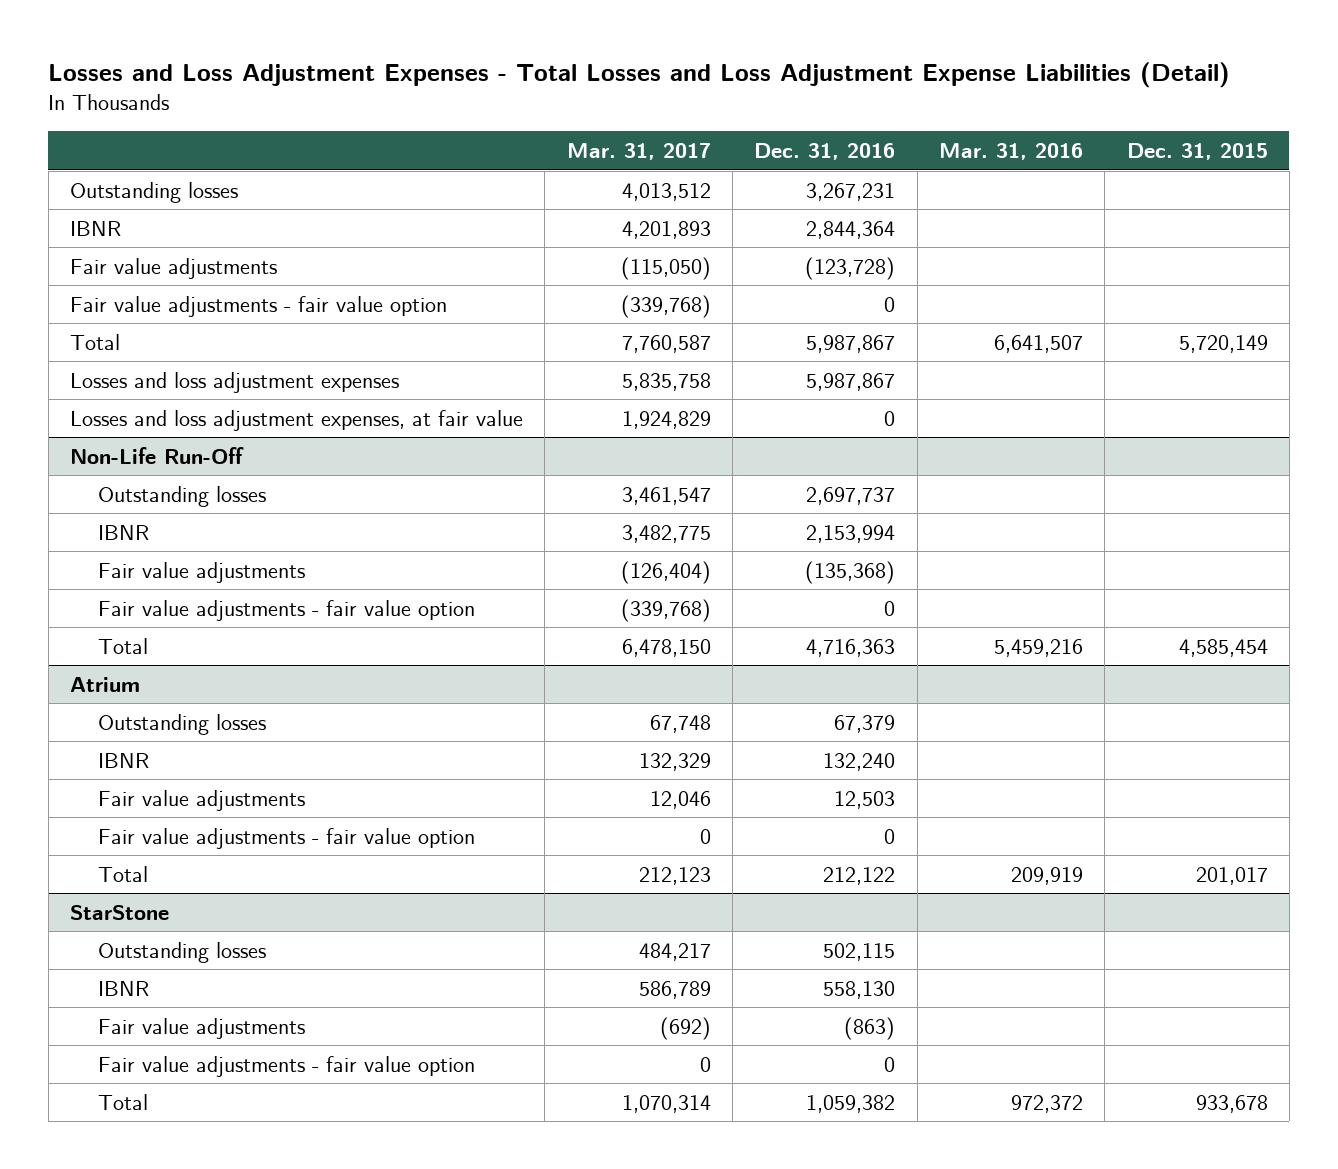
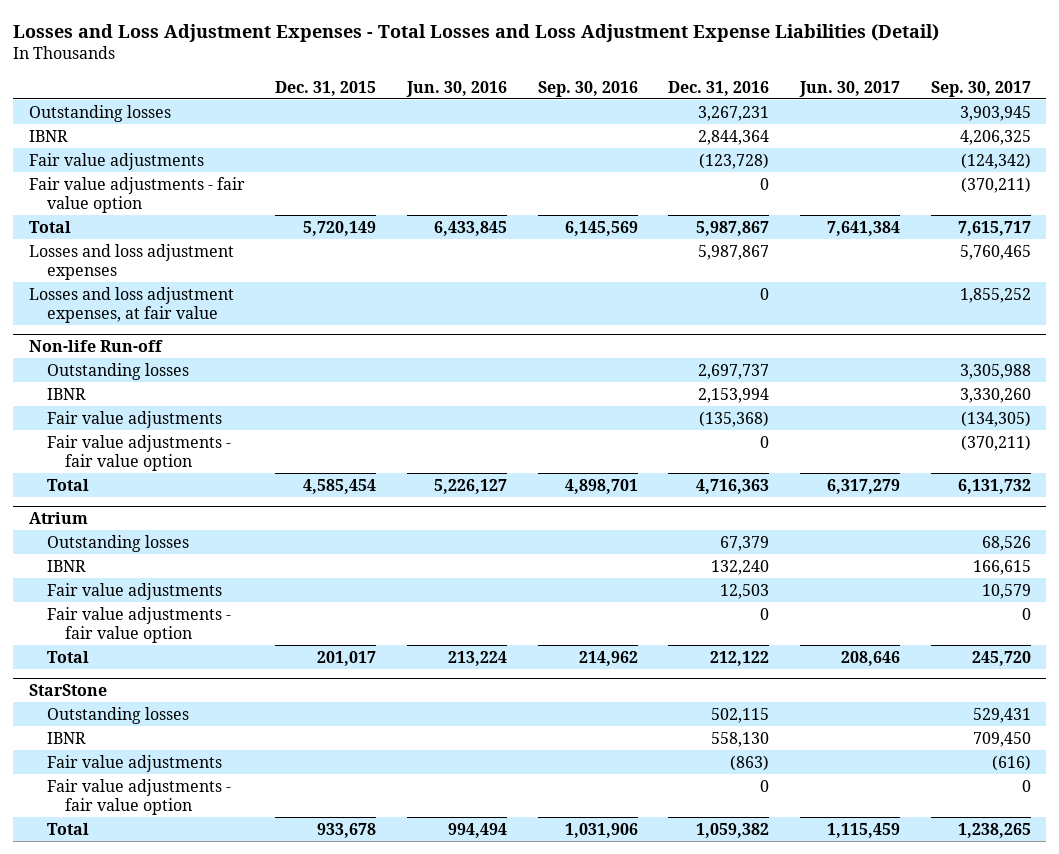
[566,143,711,161] Mar. 31, 2017 -> none
[939,143,1084,161] Mar. 31, 2016 -> none
none -> [405,80,507,97] Jun. 30, 2016
none -> [537,80,638,97] Sep. 30, 2016
none -> [799,80,901,97] Jun. 30, 2017
none -> [930,80,1031,97] Sep. 30, 2017
[70,446,245,464] Non-Life Run-Off -> [28,340,163,353] Non-life Run-off

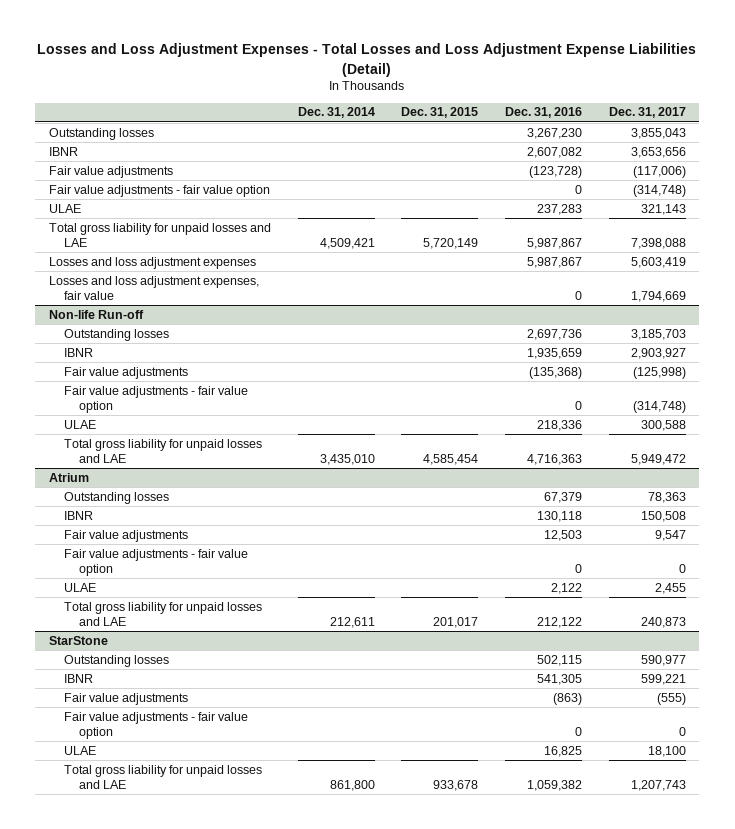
[405,80,507,97] Jun. 30, 2016 -> none
[537,80,638,97] Sep. 30, 2016 -> none
[799,80,901,97] Jun. 30, 2017 -> none
[930,80,1031,97] Sep. 30, 2017 -> none
none -> [297,107,375,119] Dec. 31, 2014
none -> [608,107,686,119] Dec. 31, 2017
[698,105,770,121] 3,267,231 -> [527,127,583,139] 3,267,230
[698,129,770,145] 2,844,364 -> [527,146,583,158] 2,607,082
none -> [48,203,81,213] ULAE
[28,220,71,233] Total -> [48,222,271,247] Total gross liability for unpaid losses and LAE
[28,286,234,323] Losses and loss adjustment expenses, at fair value -> [48,275,259,300] Losses and loss adjustment expenses, fair value
[698,363,770,379] 2,697,737 -> [527,328,583,340] 2,697,736
[698,387,770,403] 2,153,994 -> [527,347,583,359] 1,935,659
none -> [63,419,96,429] ULAE
[46,478,89,491] Total -> [63,438,262,463] Total gross liability for unpaid losses and LAE
[711,559,770,575] 132,240 -> [537,510,583,522] 130,118
none -> [63,582,96,592] ULAE
[46,650,89,663] Total -> [63,601,262,626] Total gross liability for unpaid losses and LAE
[711,731,770,747] 558,130 -> [537,673,583,685] 541,305
none -> [63,745,96,755] ULAE
[46,822,89,835] Total -> [63,764,262,789] Total gross liability for unpaid losses and LAE

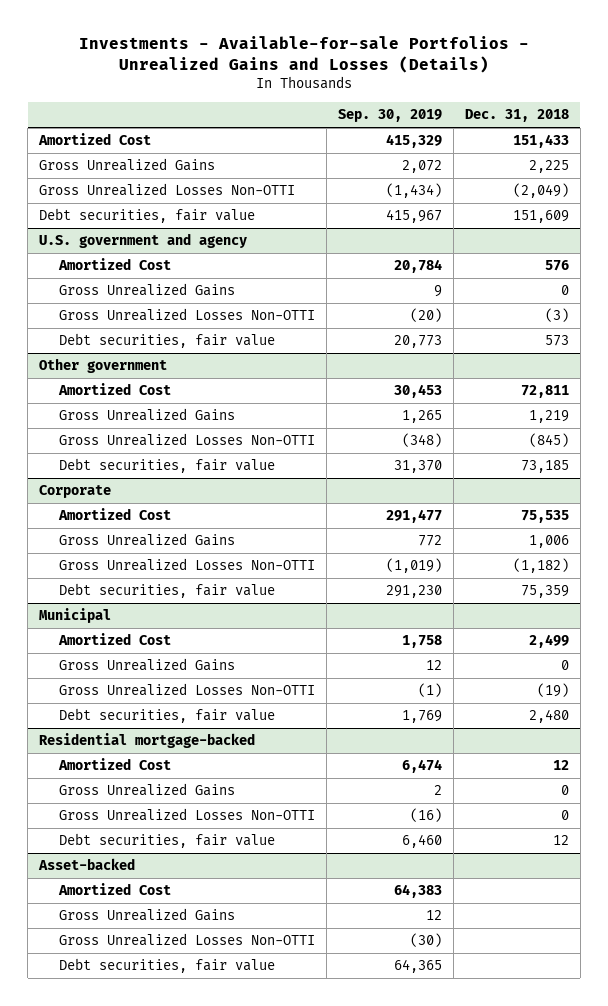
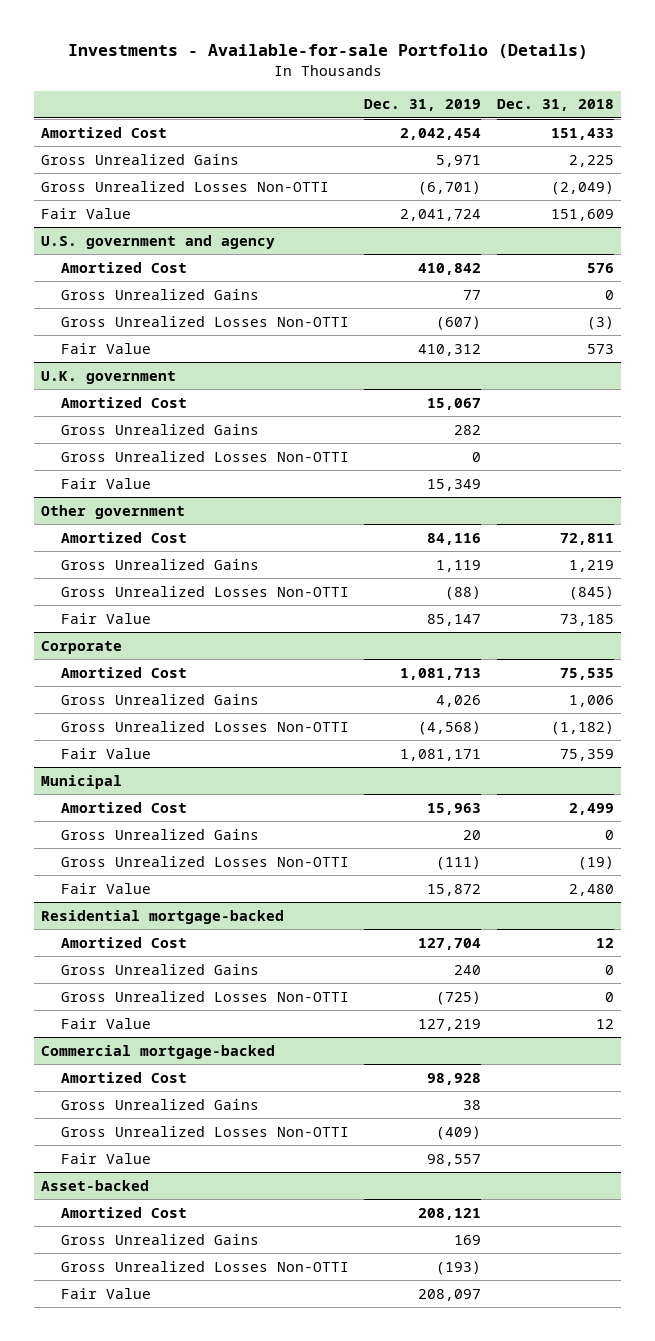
[79,35,530,73] Investments - Available-for-sale Portfolios - Unrealized Gains and Losses (Details) -> [67,44,588,60] Investments - Available-for-sale Portfolio (Details)
[338,109,443,123] Sep. 30, 2019 -> none
none -> [364,99,482,112] Dec. 31, 2019
[39,208,256,224] Debt securities, fair value -> [41,207,132,219] Fair Value
[59,333,276,349] Debt securities, fair value -> [60,342,151,354] Fair Value
none -> [41,370,177,384] U.K. government
none -> [60,396,187,408] Amortized Cost
none -> [60,423,259,435] Gross Unrealized Gains
none -> [60,450,349,462] Gross Unrealized Losses Non-OTTI
none -> [60,477,151,489] Fair Value
[59,458,276,474] Debt securities, fair value -> [60,612,151,624] Fair Value
[59,583,276,599] Debt securities, fair value -> [60,747,151,759] Fair Value
[59,708,276,724] Debt securities, fair value -> [60,882,151,894] Fair Value
[59,833,276,849] Debt securities, fair value -> [60,1017,151,1029] Fair Value
none -> [41,1044,276,1059] Commercial mortgage-backed
none -> [60,1071,187,1083] Amortized Cost
none -> [60,1098,259,1110] Gross Unrealized Gains
none -> [60,1125,349,1137] Gross Unrealized Losses Non-OTTI
none -> [60,1152,151,1164] Fair Value
[59,958,276,974] Debt securities, fair value -> [60,1287,151,1299] Fair Value

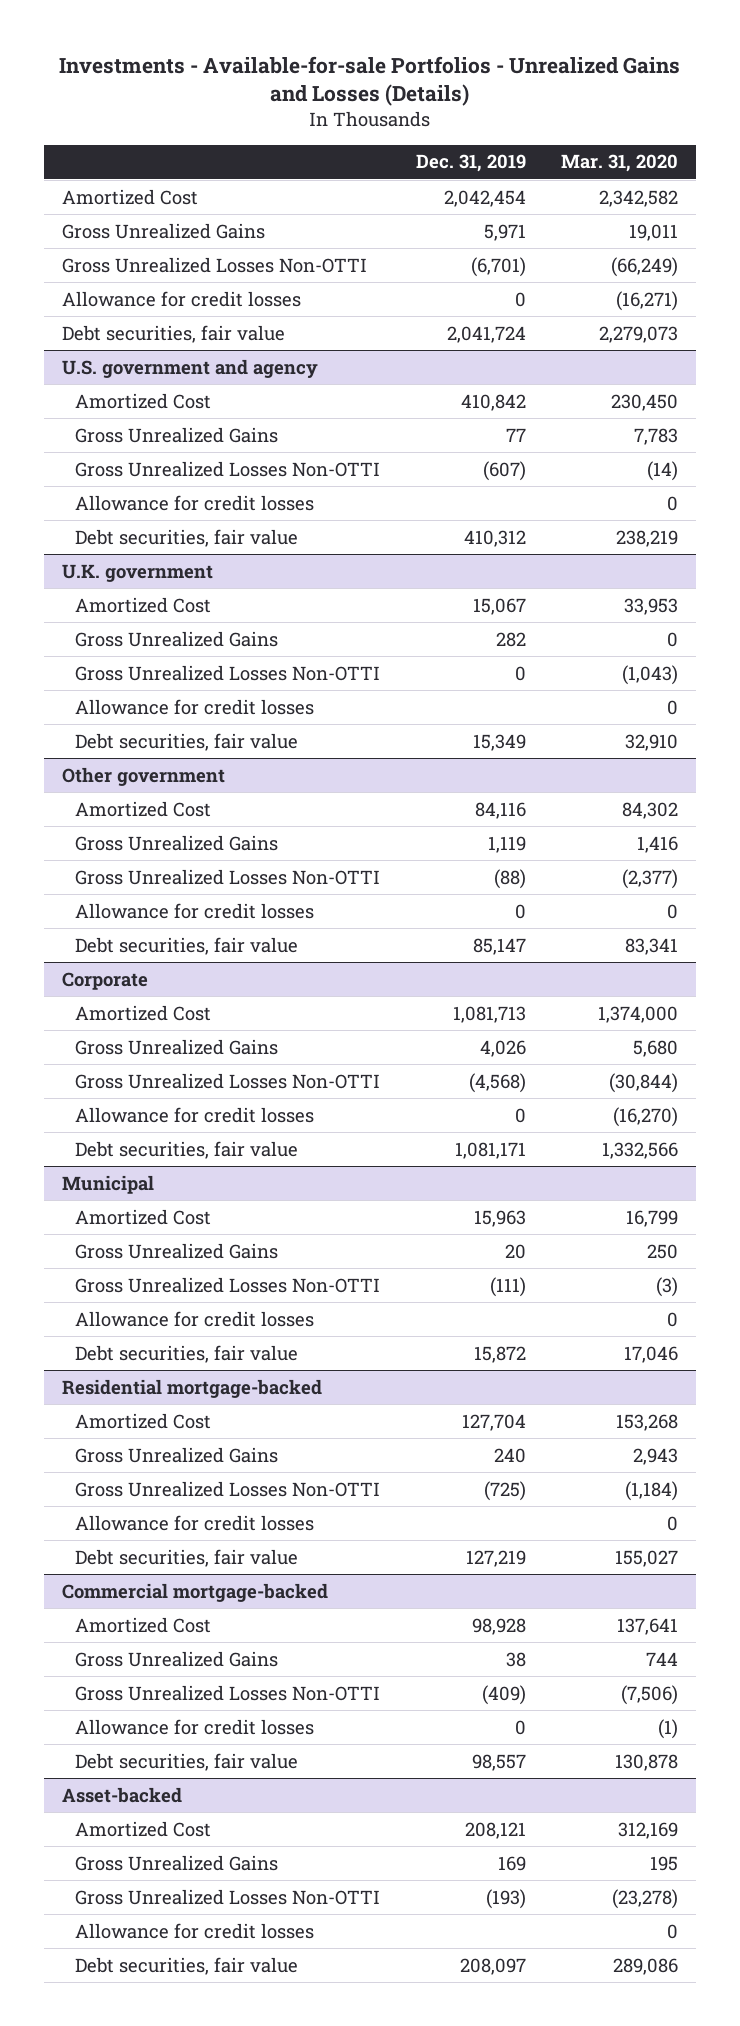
[67,44,588,60] Investments - Available-for-sale Portfolio (Details) -> [59,55,681,107] Investments - Available-for-sale Portfolios - Unrealized Gains and Losses (Details)
[496,99,614,112] Dec. 31, 2018 -> none
none -> [561,154,679,173] Mar. 31, 2020
none -> [61,290,301,307] Allowance for credit losses
[41,207,132,219] Fair Value -> [61,324,285,343] Debt securities, fair value
none -> [75,494,315,511] Allowance for credit losses
[60,342,151,354] Fair Value -> [75,528,299,547] Debt securities, fair value
none -> [75,698,315,715] Allowance for credit losses
[60,477,151,489] Fair Value -> [75,732,299,751] Debt securities, fair value
none -> [75,902,315,919] Allowance for credit losses
[60,612,151,624] Fair Value -> [75,936,299,955] Debt securities, fair value
none -> [75,1106,315,1123] Allowance for credit losses
[60,747,151,759] Fair Value -> [75,1140,299,1159] Debt securities, fair value
none -> [75,1310,315,1327] Allowance for credit losses
[60,882,151,894] Fair Value -> [75,1344,299,1363] Debt securities, fair value
none -> [75,1514,315,1531] Allowance for credit losses
[60,1017,151,1029] Fair Value -> [75,1548,299,1567] Debt securities, fair value
none -> [75,1718,315,1735] Allowance for credit losses
[60,1152,151,1164] Fair Value -> [75,1752,299,1771] Debt securities, fair value
none -> [75,1922,315,1939] Allowance for credit losses
[60,1287,151,1299] Fair Value -> [75,1956,299,1975] Debt securities, fair value

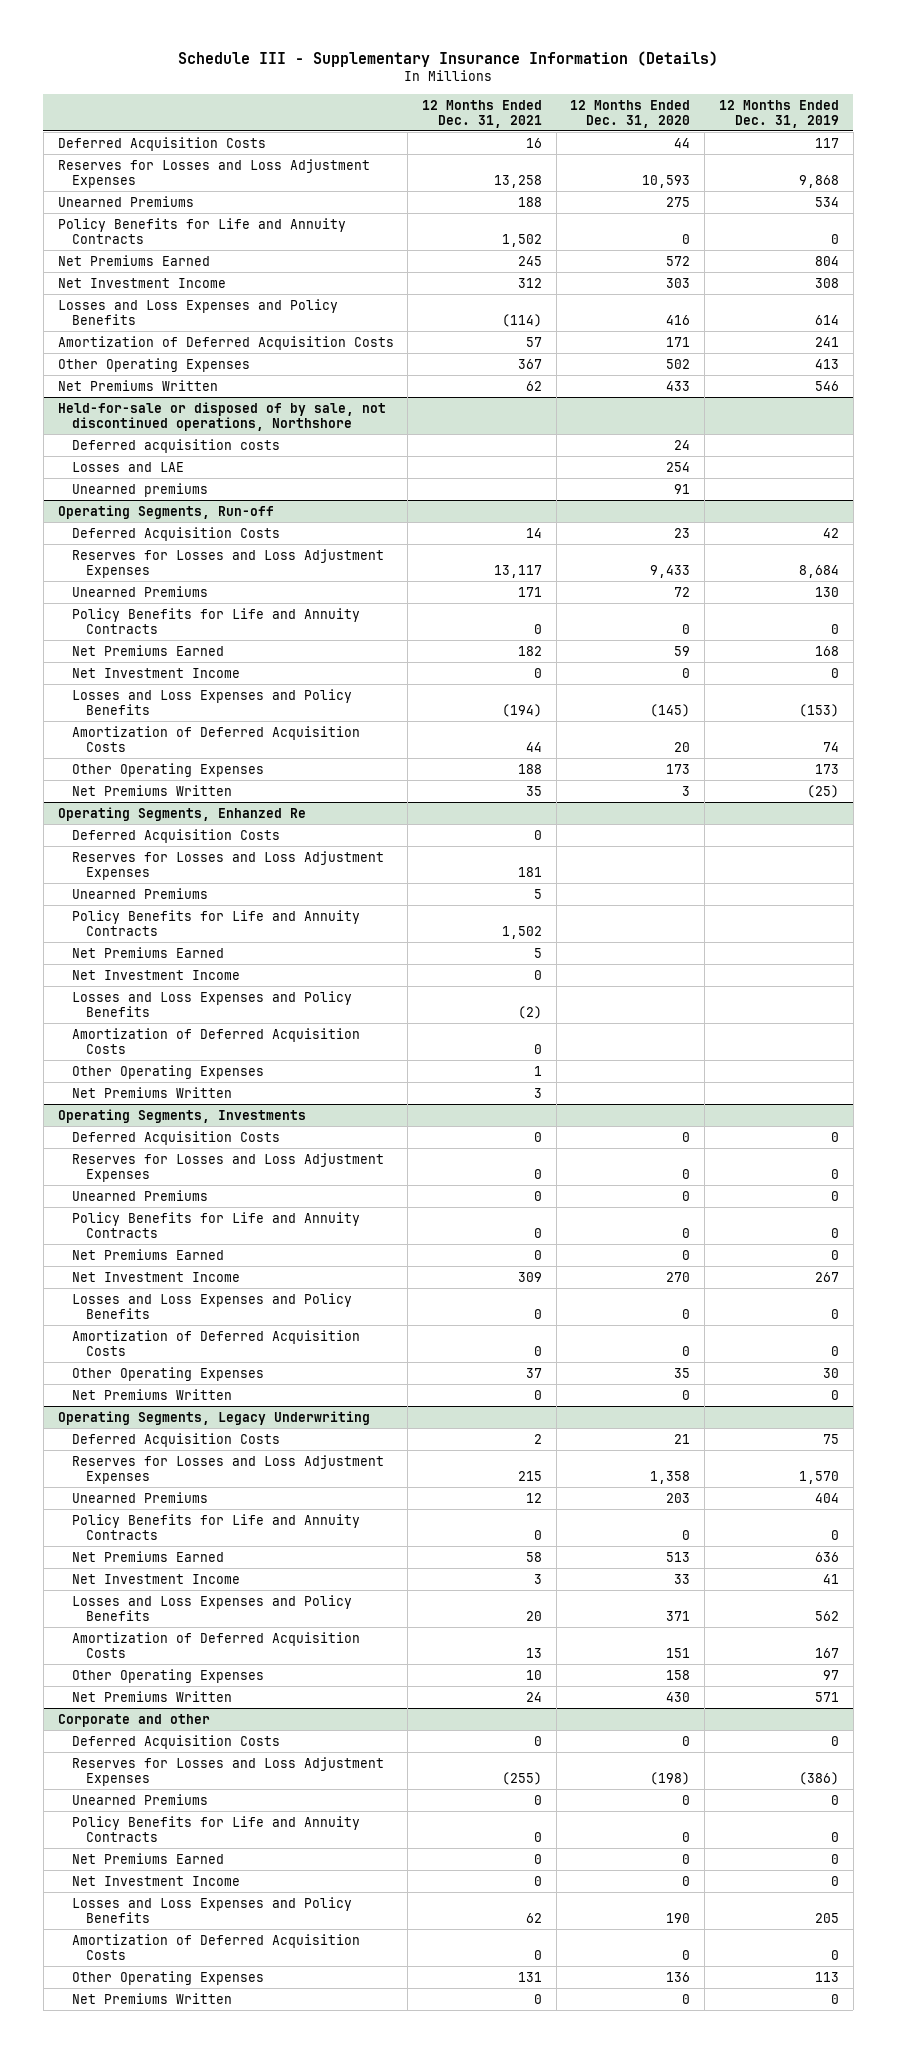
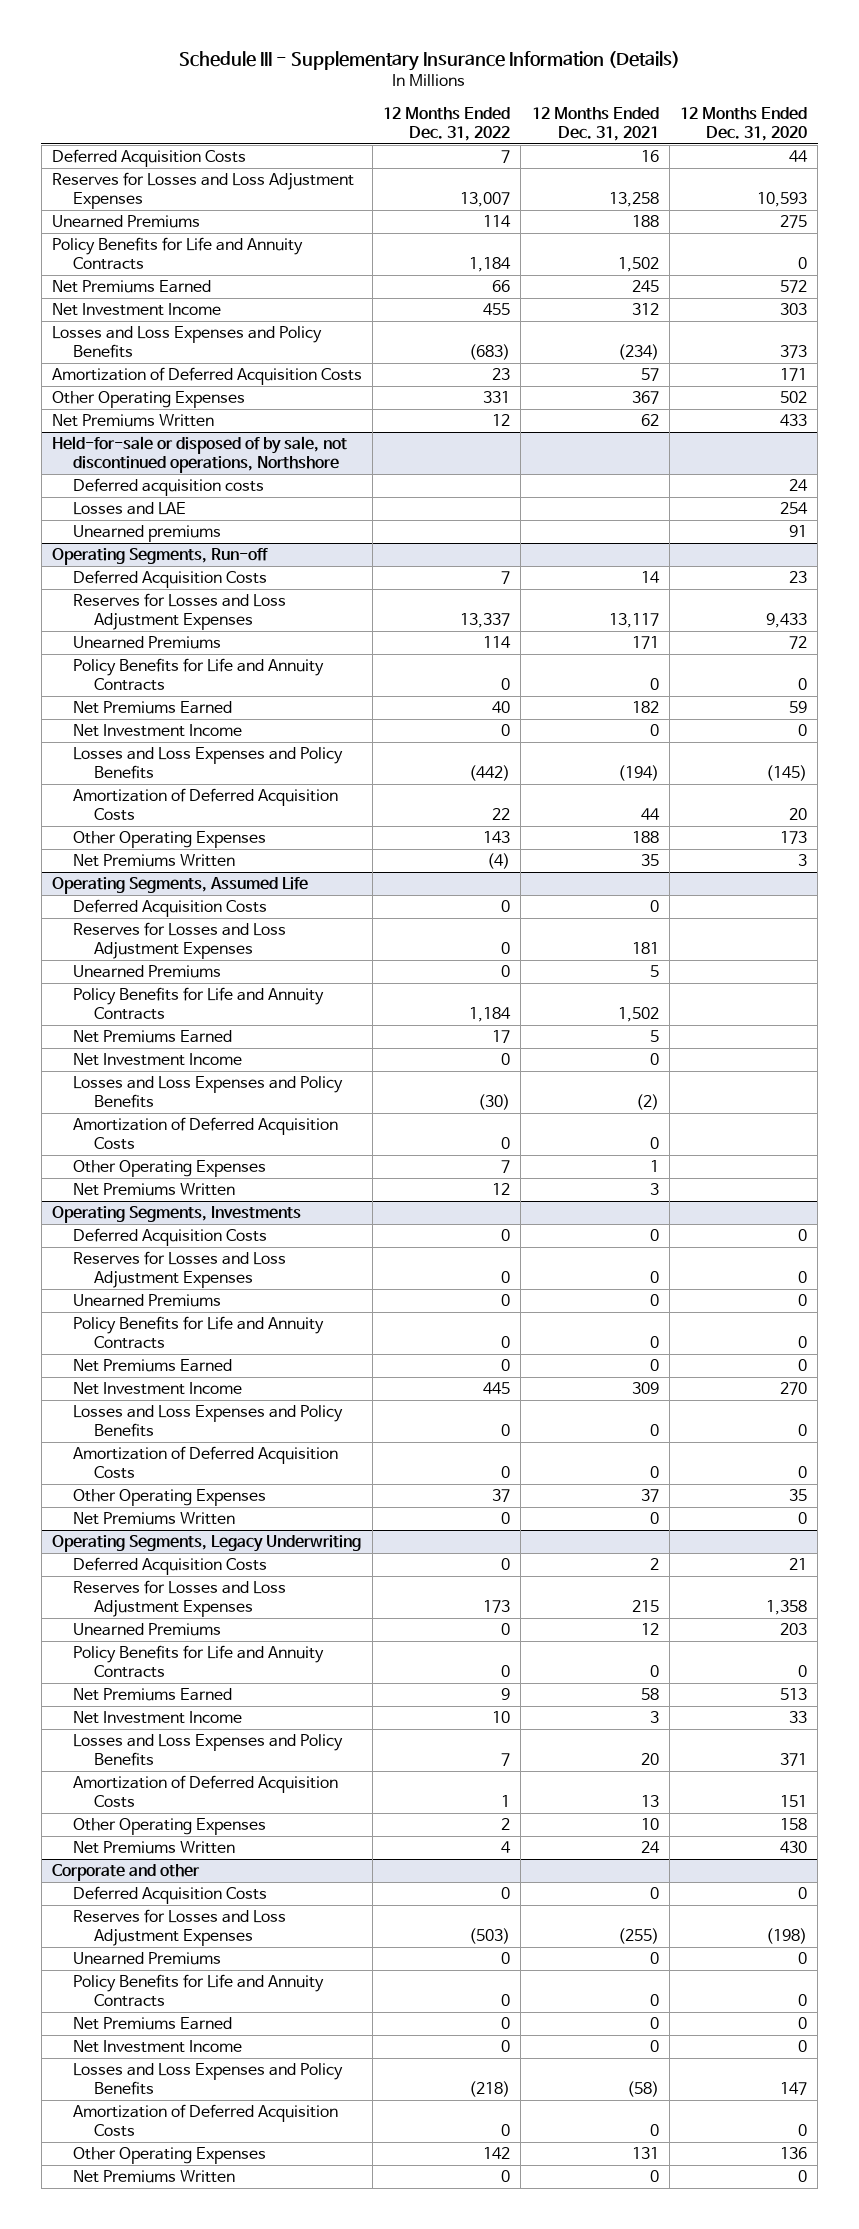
[718,99,839,128] 12 Months Ended Dec. 31, 2019 -> none
none -> [383,107,511,141] 12 Months Ended Dec. 31, 2022
[502,313,543,327] (114) -> [617,343,659,360] (234)
[666,314,691,325] 416 -> [779,344,807,358] 373
[57,806,306,821] Operating Segments, Enhanzed Re -> none
none -> [51,877,308,895] Operating Segments, Assumed Life
[526,1912,543,1923] 62 -> [626,2080,659,2097] (58)
[666,1912,691,1923] 190 -> [779,2081,807,2095] 147

